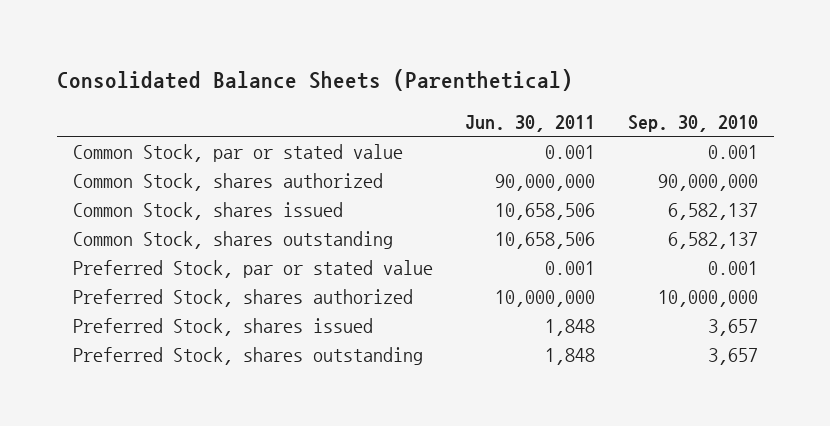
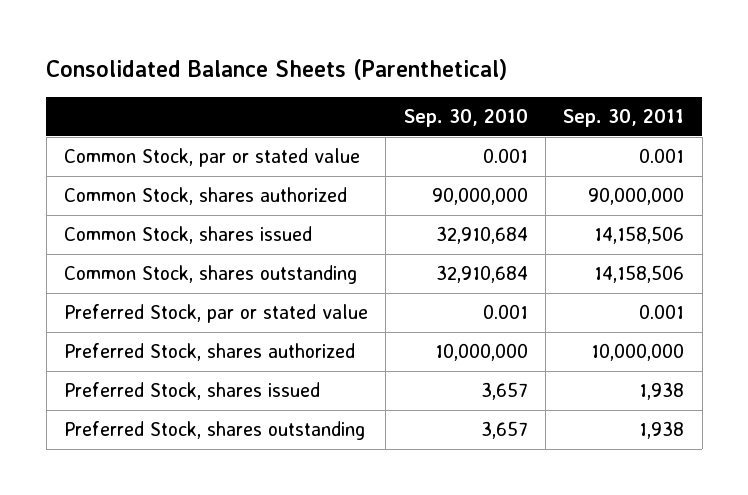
[465,115,596,133] Jun. 30, 2011 -> none
none -> [563,109,685,128] Sep. 30, 2011
[667,202,758,220] 6,582,137 -> [435,226,528,245] 32,910,684
[667,231,758,249] 6,582,137 -> [435,265,528,284] 32,910,684

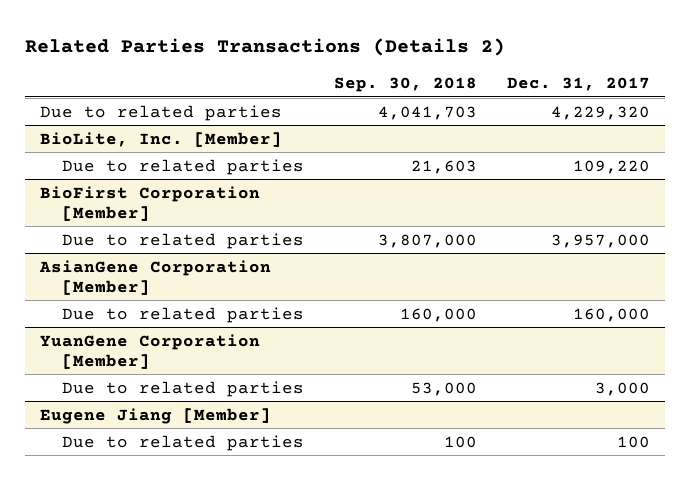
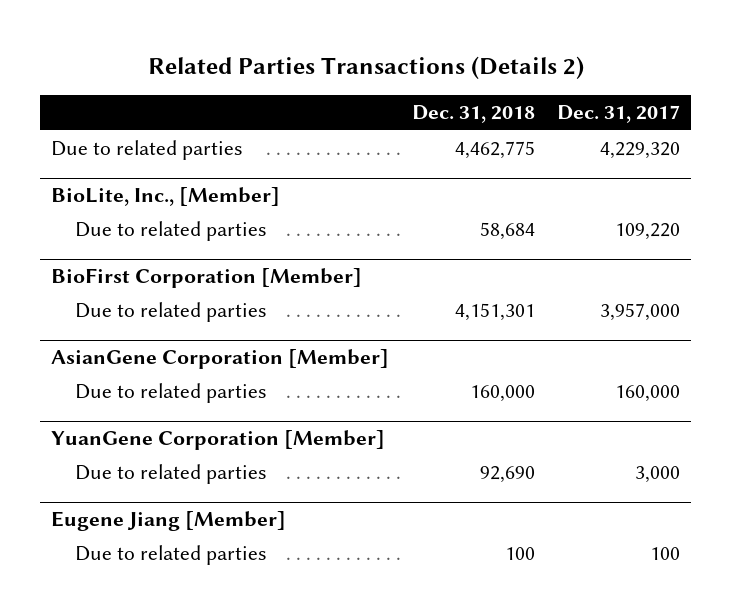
[333,76,477,92] Sep. 30, 2018 -> none
none -> [411,105,535,124] Dec. 31, 2018
[40,131,283,147] BioLite, Inc. [Member] -> [51,187,281,207] BioLite, Inc., [Member]

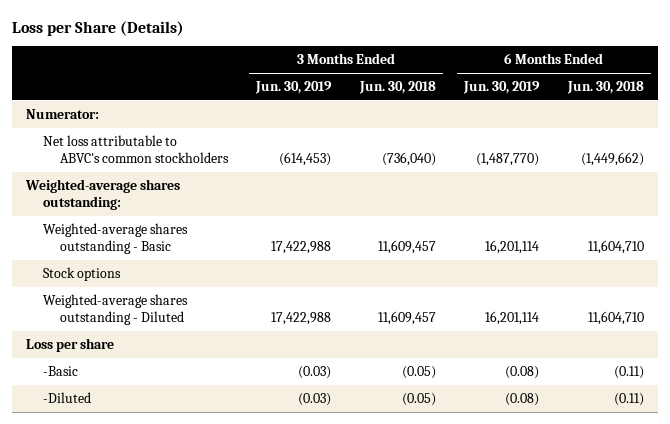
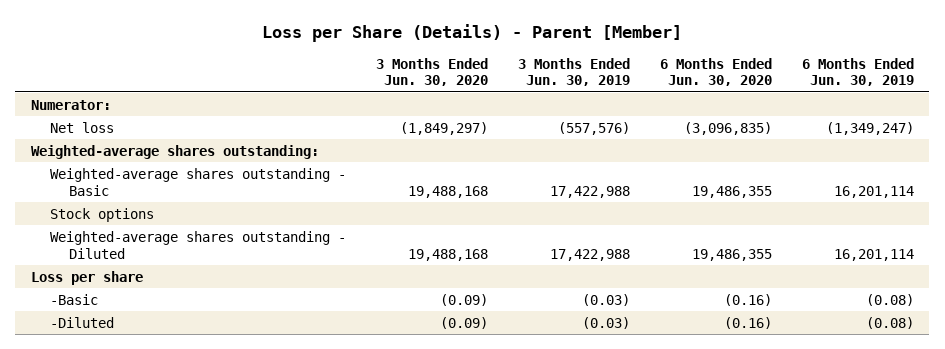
[12,20,185,36] Loss per Share (Details) -> [262,23,683,42] Loss per Share (Details) - Parent [Member]
[358,81,436,95] Jun. 30, 2018 -> none
[566,81,644,95] Jun. 30, 2018 -> none
none -> [375,57,488,87] 3 Months Ended Jun. 30, 2020
none -> [660,57,773,87] 6 Months Ended Jun. 30, 2020
[43,134,229,163] Net loss attributable to ABVC's common stockholders -> none
none -> [49,121,114,133] Net loss

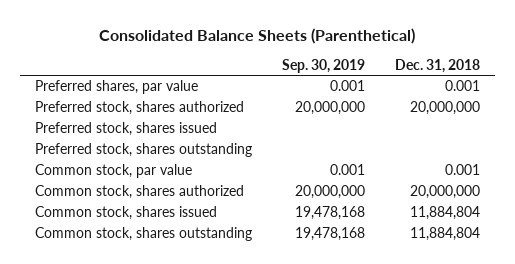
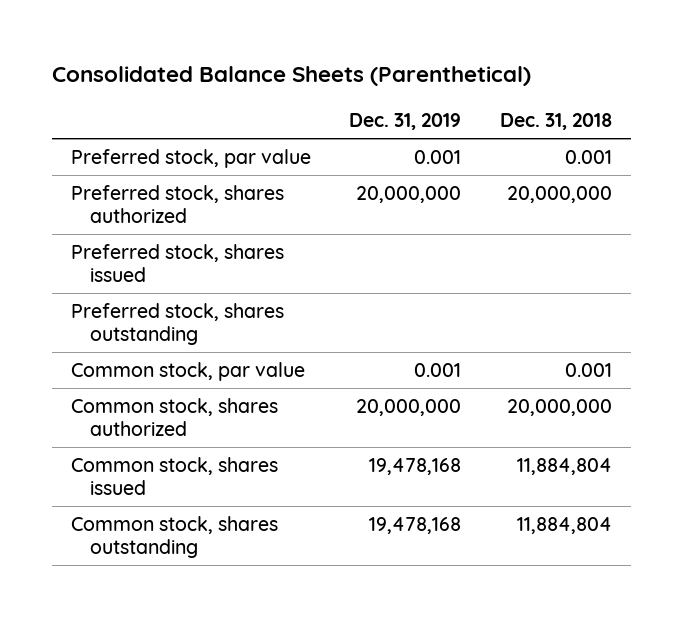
[281,58,365,73] Sep. 30, 2019 -> none
none -> [349,113,462,131] Dec. 31, 2019
[34,80,198,95] Preferred shares, par value -> [71,149,312,169] Preferred stock, par value

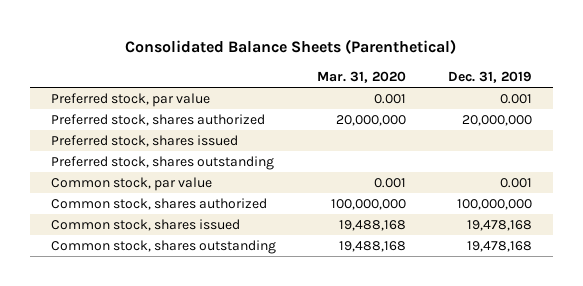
[499,113,612,131] Dec. 31, 2018 -> none
none -> [317,71,407,84] Mar. 31, 2020
[356,399,462,417] 20,000,000 -> [456,198,532,210] 100,000,000

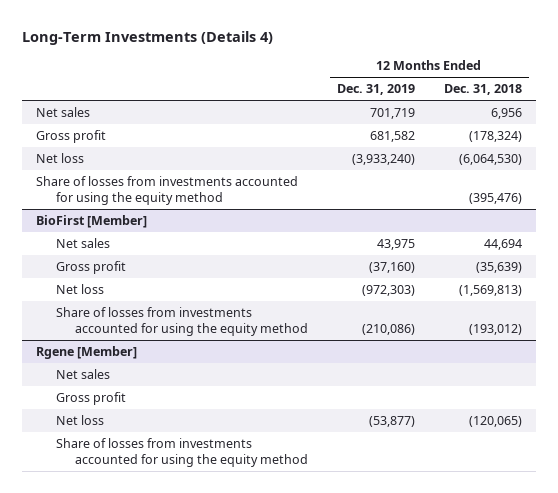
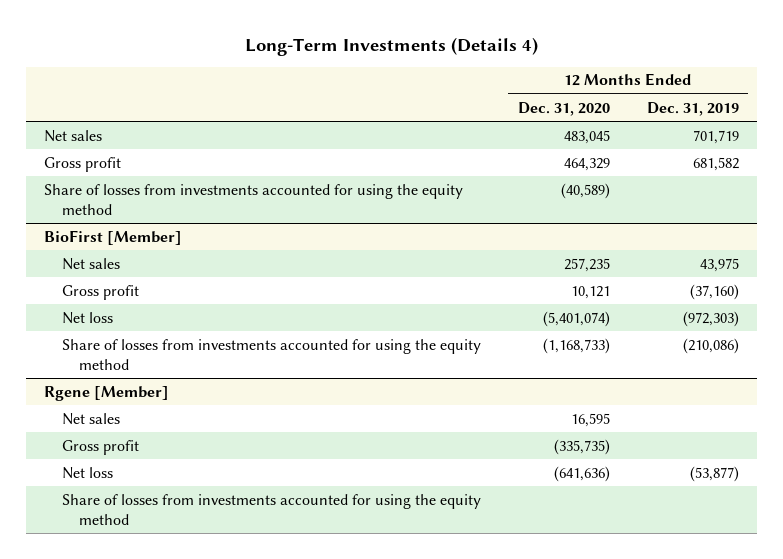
[443,84,522,96] Dec. 31, 2018 -> none
none -> [517,101,610,116] Dec. 31, 2020
[36,153,85,164] Net loss -> none

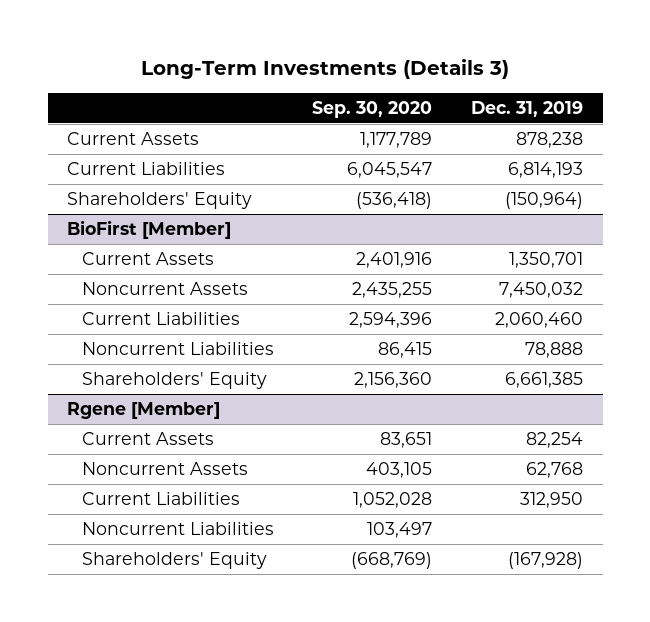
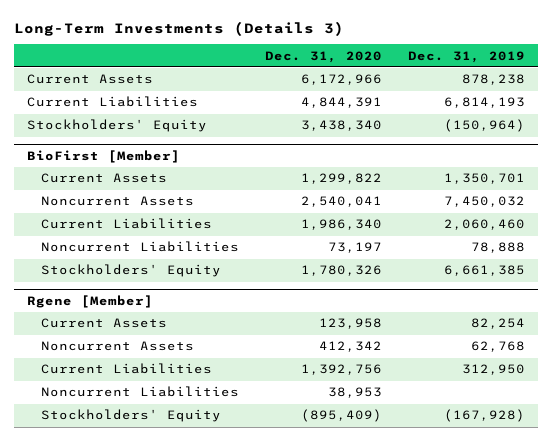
[312,101,433,119] Sep. 30, 2020 -> none
none -> [264,50,382,63] Dec. 31, 2020
[67,192,253,210] Shareholders' Equity -> [27,119,208,133] Stockholders' Equity
[81,372,267,390] Shareholders' Equity -> [40,264,221,278] Stockholders' Equity
[81,552,267,570] Shareholders' Equity -> [40,409,221,423] Stockholders' Equity

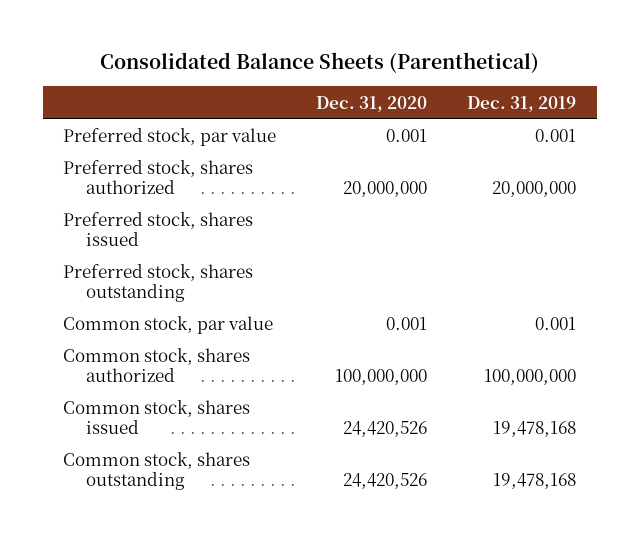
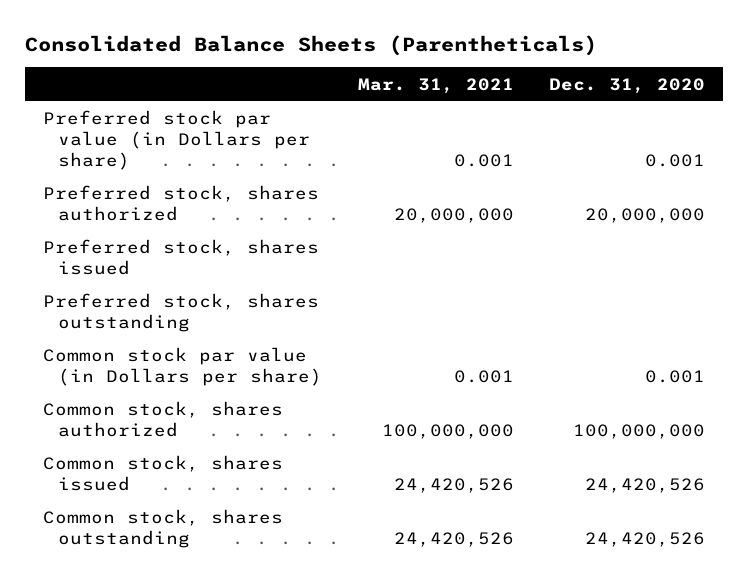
[99,52,539,74] Consolidated Balance Sheets (Parenthetical) -> [25,34,598,56] Consolidated Balance Sheets (Parentheticals)
[467,95,577,112] Dec. 31, 2019 -> none
none -> [357,77,514,94] Mar. 31, 2021
[63,128,277,147] Preferred stock, par value -> [42,110,311,171] Preferred stock par value (in Dollars per share)
[63,316,274,335] Common stock, par value -> [42,347,323,387] Common stock par value (in Dollars per share)

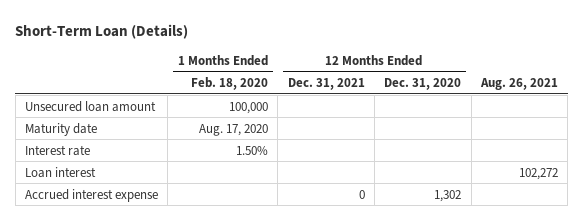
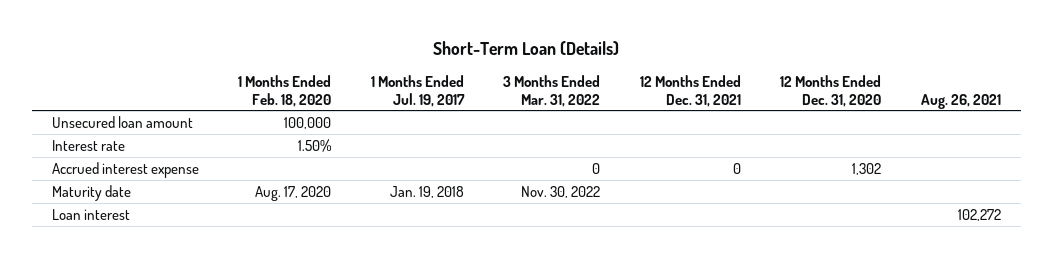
none -> [370,74,465,107] 1 Months Ended Jul. 19, 2017
none -> [503,74,601,107] 3 Months Ended Mar. 31, 2022
[25,122,98,136] Maturity date -> [51,184,131,201] Maturity date
[25,166,97,178] Loan interest -> [51,208,130,220] Loan interest

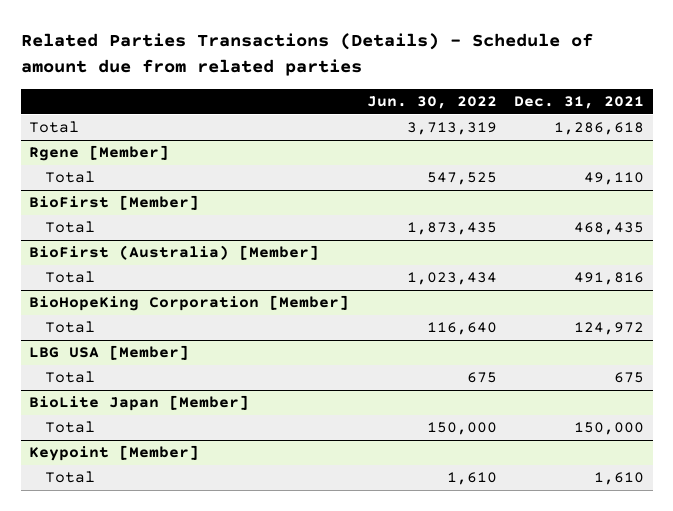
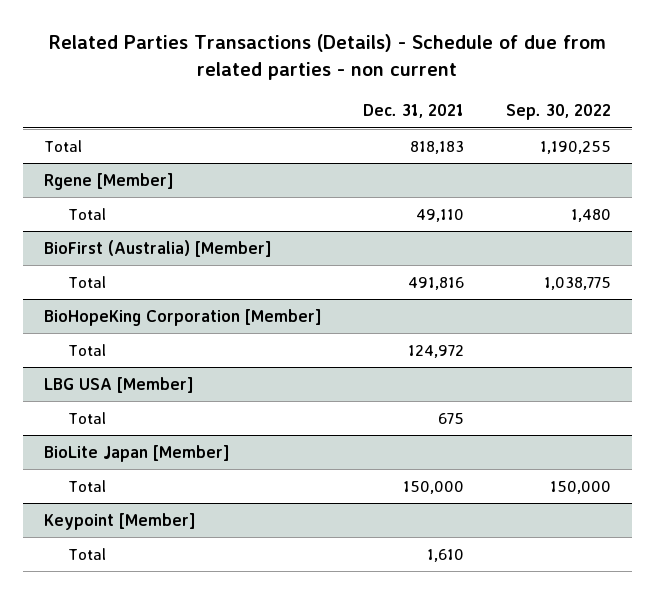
[20,33,593,77] Related Parties Transactions (Details) - Schedule of amount due from related parties -> [49,34,607,81] Related Parties Transactions (Details) - Schedule of due from related parties - non current
[366,96,497,110] Jun. 30, 2022 -> none
none -> [506,104,612,121] Sep. 30, 2022
[553,122,644,136] 1,286,618 -> [410,141,465,155] 818,183
[29,195,200,211] BioFirst [Member] -> none
[45,221,96,234] Total -> none

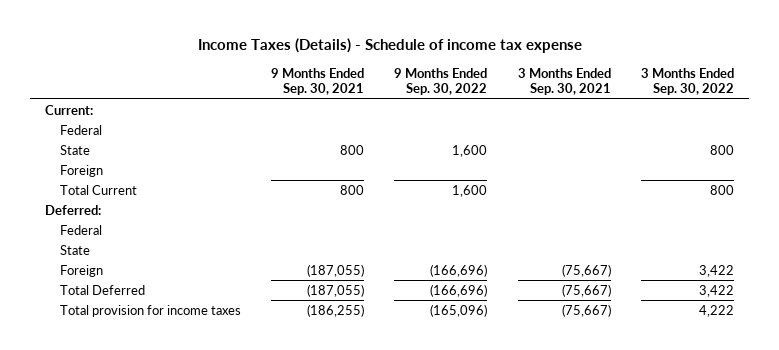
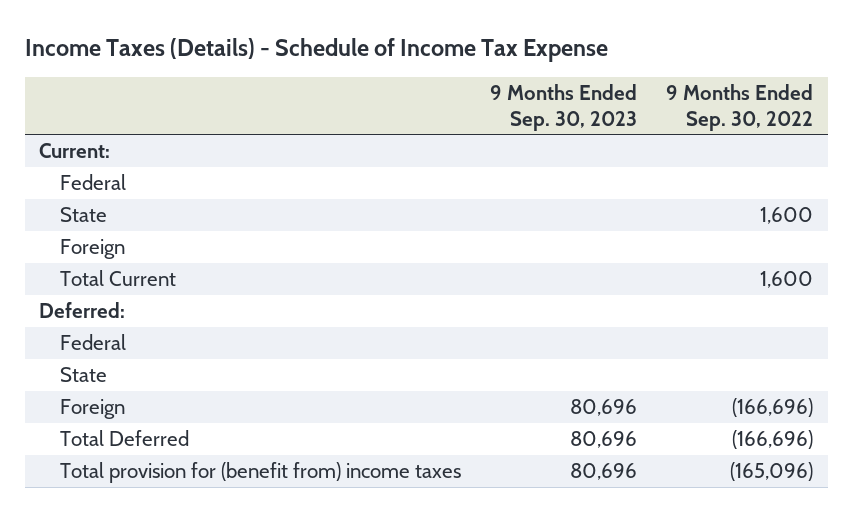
[197,38,582,54] Income Taxes (Details) - Schedule of income tax expense -> [24,38,608,63] Income Taxes (Details) - Schedule of Income Tax Expense
[271,67,365,96] 9 Months Ended Sep. 30, 2021 -> none
[517,67,611,96] 3 Months Ended Sep. 30, 2021 -> none
[641,67,735,96] 3 Months Ended Sep. 30, 2022 -> none
none -> [489,83,637,131] 9 Months Ended Sep. 30, 2023
[59,304,241,317] Total provision for income taxes -> [59,461,461,483] Total provision for (benefit from) income taxes

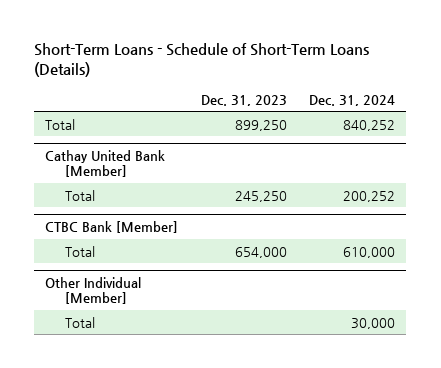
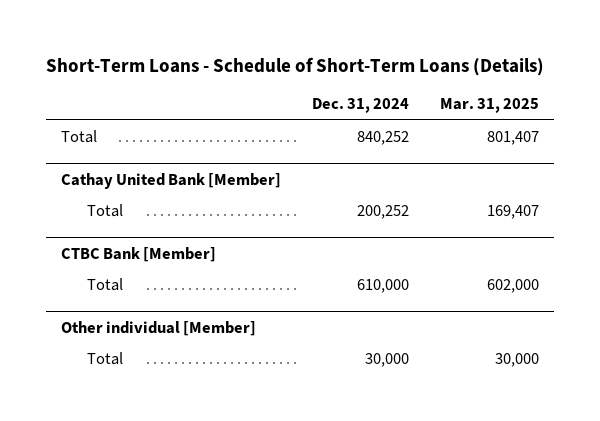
[200,94,287,106] Dec. 31, 2023 -> none
none -> [439,98,539,114] Mar. 31, 2025
[45,277,142,305] Other Individual [Member] -> [61,320,257,336] Other individual [Member]

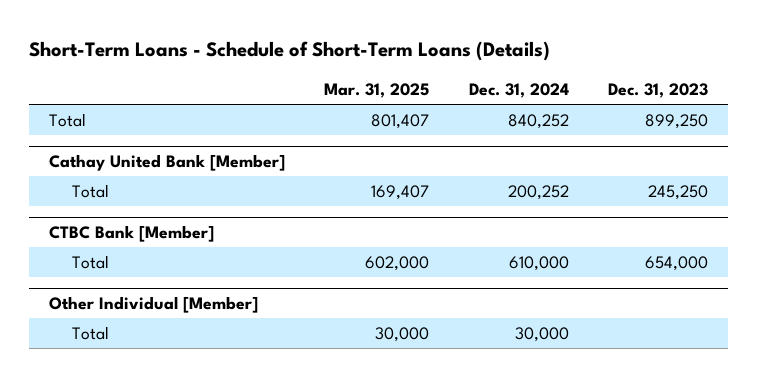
none -> [608,82,709,98] Dec. 31, 2023
[61,320,257,336] Other individual [Member] -> [48,296,258,314] Other Individual [Member]

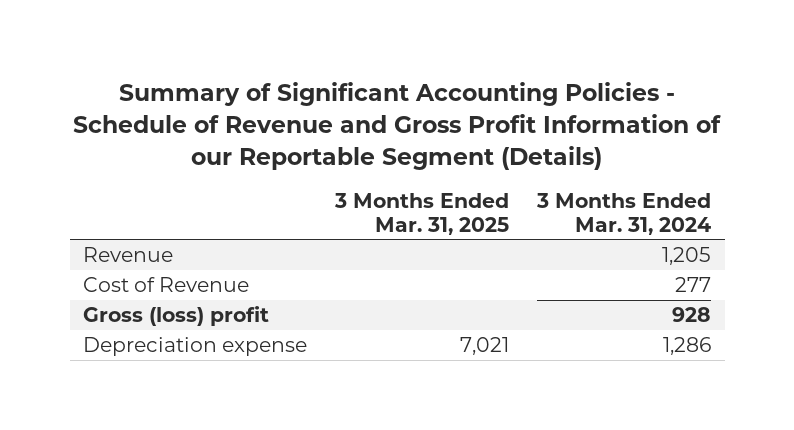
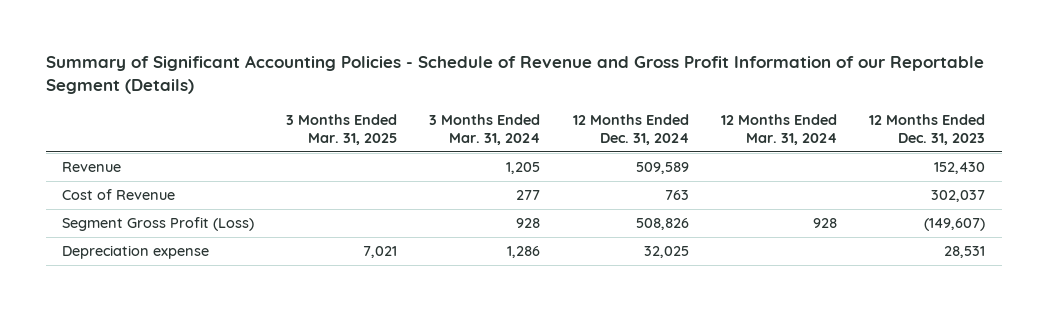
none -> [572,114,689,145] 12 Months Ended Dec. 31, 2024
none -> [721,114,838,145] 12 Months Ended Mar. 31, 2024
none -> [869,114,986,145] 12 Months Ended Dec. 31, 2023
[83,306,270,327] Gross (loss) profit -> [61,217,254,232] Segment Gross Profit (Loss)

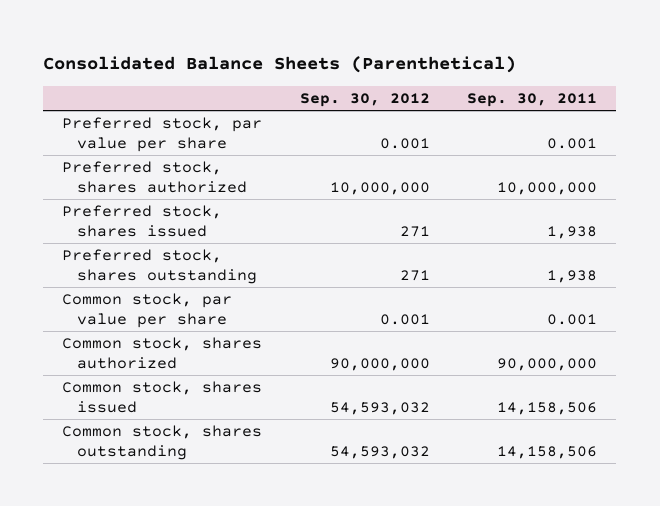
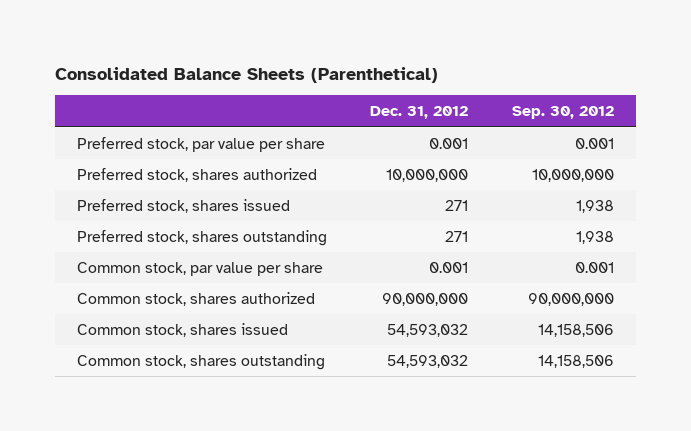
[467,93,598,108] Sep. 30, 2011 -> none
none -> [370,106,469,120] Dec. 31, 2012
[399,226,430,238] 271 -> [575,200,614,214] 1,938
[399,270,430,282] 271 -> [575,231,614,245] 1,938
[329,402,430,416] 54,593,032 -> [537,324,614,338] 14,158,506
[329,446,430,460] 54,593,032 -> [537,355,614,369] 14,158,506

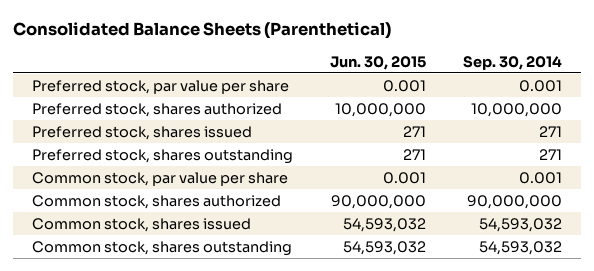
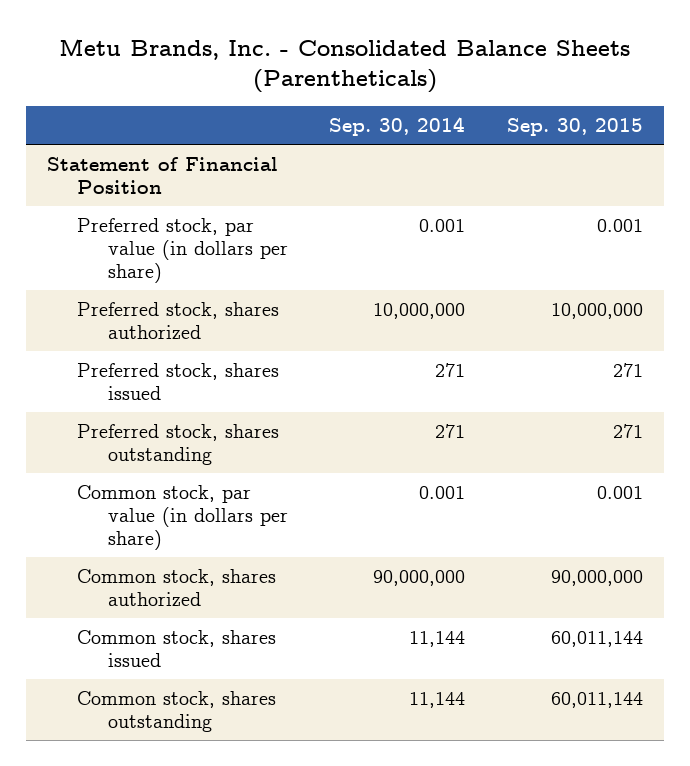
[13,22,392,40] Consolidated Balance Sheets (Parenthetical) -> [59,39,631,94] Metu Brands, Inc. - Consolidated Balance Sheets (Parentheticals)
[329,55,426,70] Jun. 30, 2015 -> none
none -> [507,117,644,136] Sep. 30, 2015
none -> [46,156,278,194] Statement of Financial Position
[31,79,289,94] Preferred stock, par value per share -> [77,217,288,284] Preferred stock, par value (in dollars per share)
[31,171,288,186] Common stock, par value per share -> [77,484,288,551] Common stock, par value (in dollars per share)
[478,217,562,232] 54,593,032 -> [409,630,466,647] 11,144
[478,240,562,255] 54,593,032 -> [409,691,466,708] 11,144

